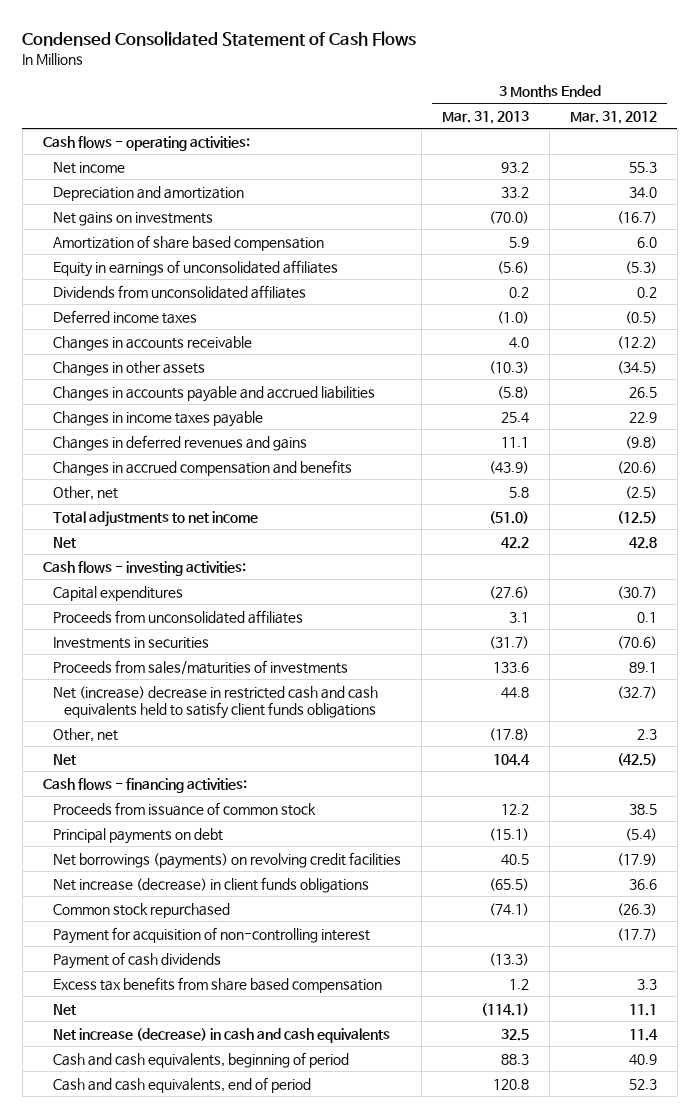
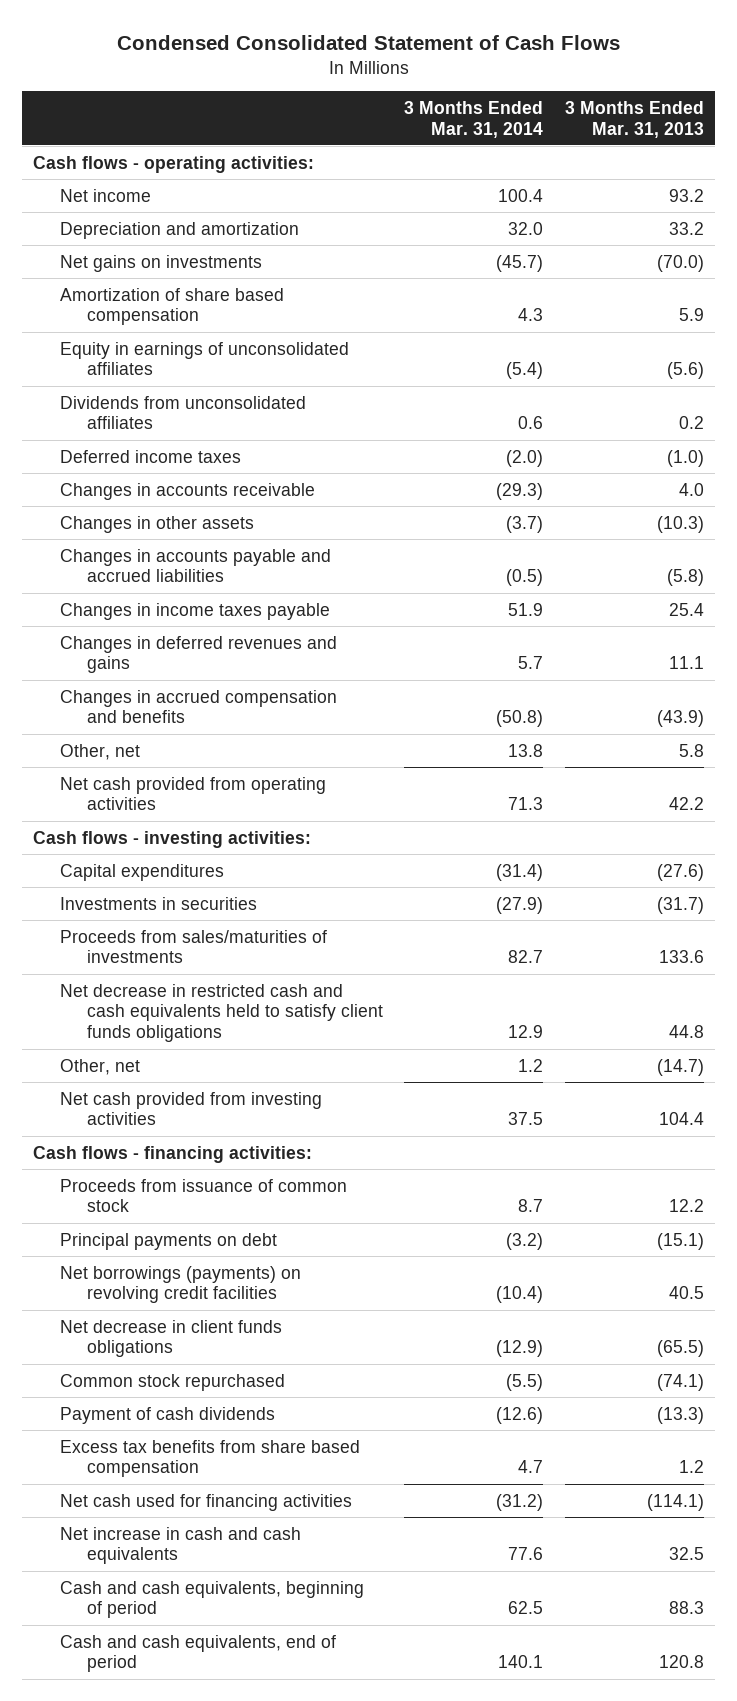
[569,110,657,124] Mar. 31, 2012 -> none
none -> [404,100,544,138] 3 Months Ended Mar. 31, 2014
[53,510,259,527] Total adjustments to net income -> none
[53,536,77,548] Net -> [60,776,327,811] Net cash provided from operating activities
[53,609,304,624] Proceeds from unconsolidated affiliates -> none
[53,685,379,719] Net (increase) decrease in restricted cash and cash equivalents held to satisfy client funds obligations -> [60,983,383,1043] Net decrease in restricted cash and cash equivalents held to satisfy client funds obligations
[489,727,530,741] (17.8) -> [656,1058,704,1076] (14.7)
[53,753,77,765] Net -> [60,1091,323,1126] Net cash provided from investing activities
[53,876,370,893] Net increase (decrease) in client funds obligations -> [60,1319,283,1358] Net decrease in client funds obligations
[53,926,371,944] Payment for acquisition of non-controlling interest -> none
[53,1003,77,1015] Net -> [60,1493,353,1511] Net cash used for financing activities
[53,1027,391,1043] Net increase (decrease) in cash and cash equivalents -> [60,1526,302,1565] Net increase in cash and cash equivalents

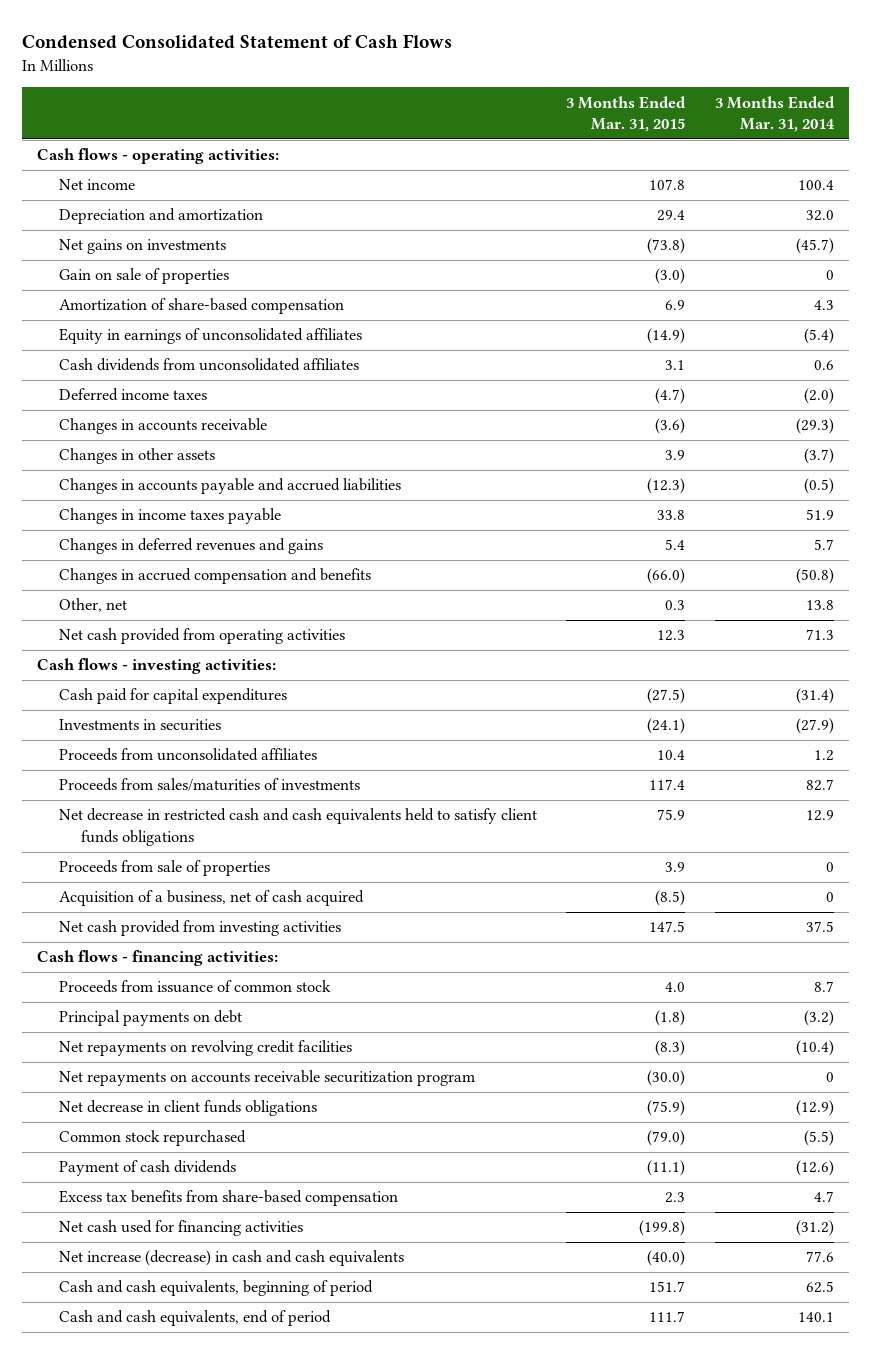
[564,100,704,138] 3 Months Ended Mar. 31, 2013 -> none
none -> [566,95,687,133] 3 Months Ended Mar. 31, 2015
none -> [58,268,229,285] Gain on sale of properties
[60,287,285,326] Amortization of share based compensation -> [58,298,344,315] Amortization of share-based compensation
[60,395,307,430] Dividends from unconsolidated affiliates -> [58,358,359,372] Cash dividends from unconsolidated affiliates
[60,863,225,881] Capital expenditures -> [58,688,287,705] Cash paid for capital expenditures
none -> [58,748,317,762] Proceeds from unconsolidated affiliates
[60,1058,141,1075] Other, net -> none
none -> [58,860,270,877] Proceeds from sale of properties
none -> [58,890,364,907] Acquisition of a business, net of cash acquired
[60,1265,302,1304] Net borrowings (payments) on revolving credit facilities -> [58,1040,352,1057] Net repayments on revolving credit facilities
none -> [58,1070,475,1087] Net repayments on accounts receivable securitization program
[60,1439,361,1478] Excess tax benefits from share based compensation -> [58,1190,398,1207] Excess tax benefits from share-based compensation
[60,1526,302,1565] Net increase in cash and cash equivalents -> [58,1250,404,1267] Net increase (decrease) in cash and cash equivalents

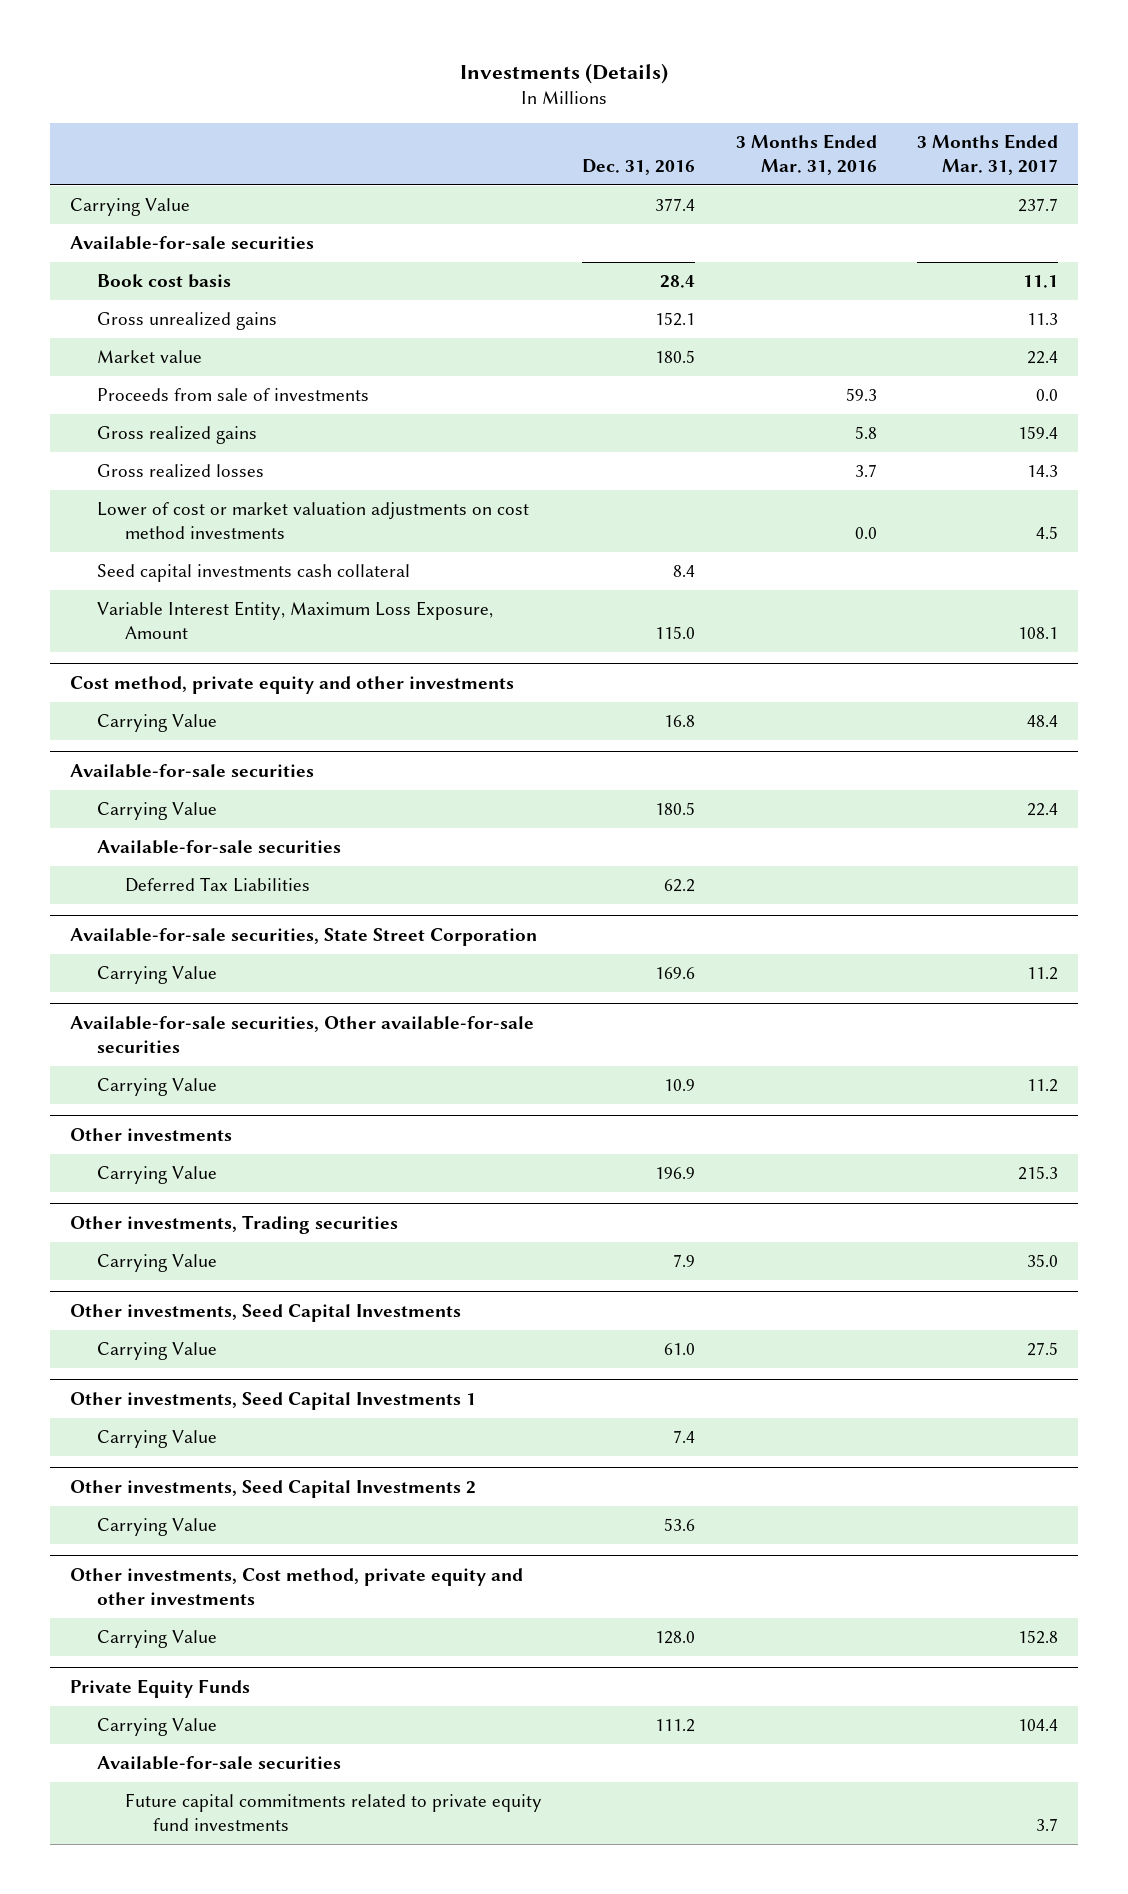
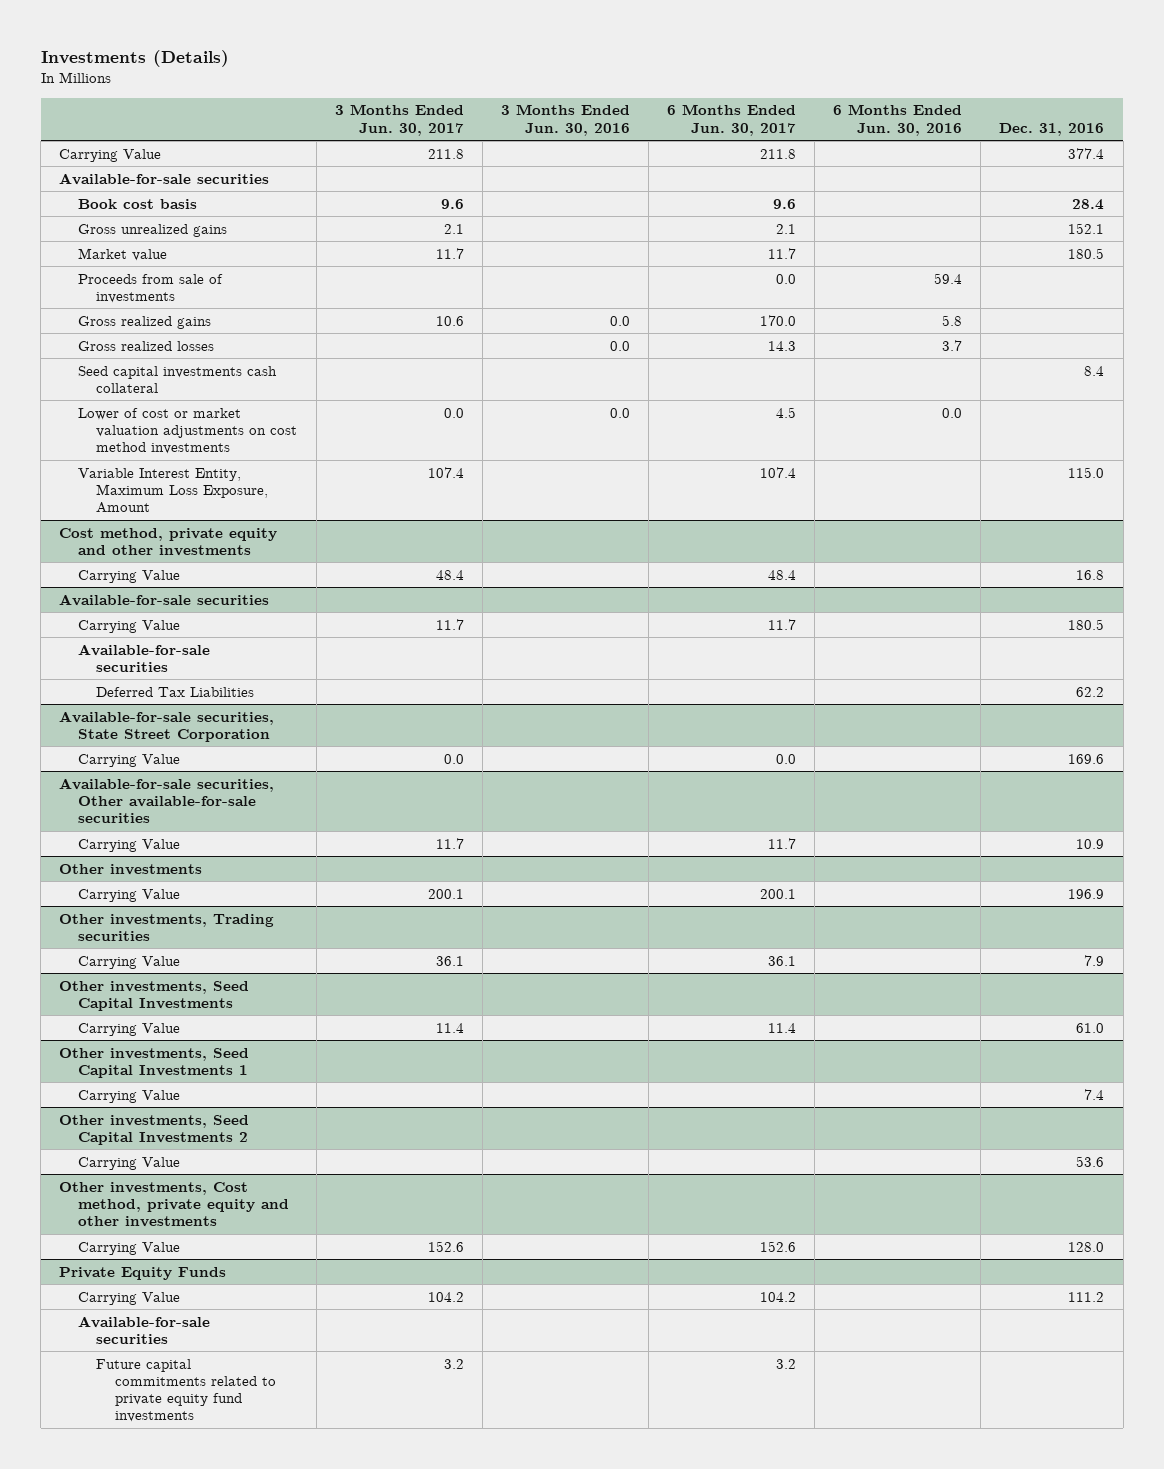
[735,134,877,175] 3 Months Ended Mar. 31, 2016 -> none
[916,134,1058,175] 3 Months Ended Mar. 31, 2017 -> none
none -> [334,104,464,136] 3 Months Ended Jun. 30, 2017
none -> [500,104,630,136] 3 Months Ended Jun. 30, 2016
none -> [667,104,797,136] 6 Months Ended Jun. 30, 2017
none -> [833,104,963,136] 6 Months Ended Jun. 30, 2016
[97,502,530,539] Lower of cost or market valuation adjustments on cost method investments -> [77,407,298,455] Lower of cost or market valuation adjustments on cost method investments

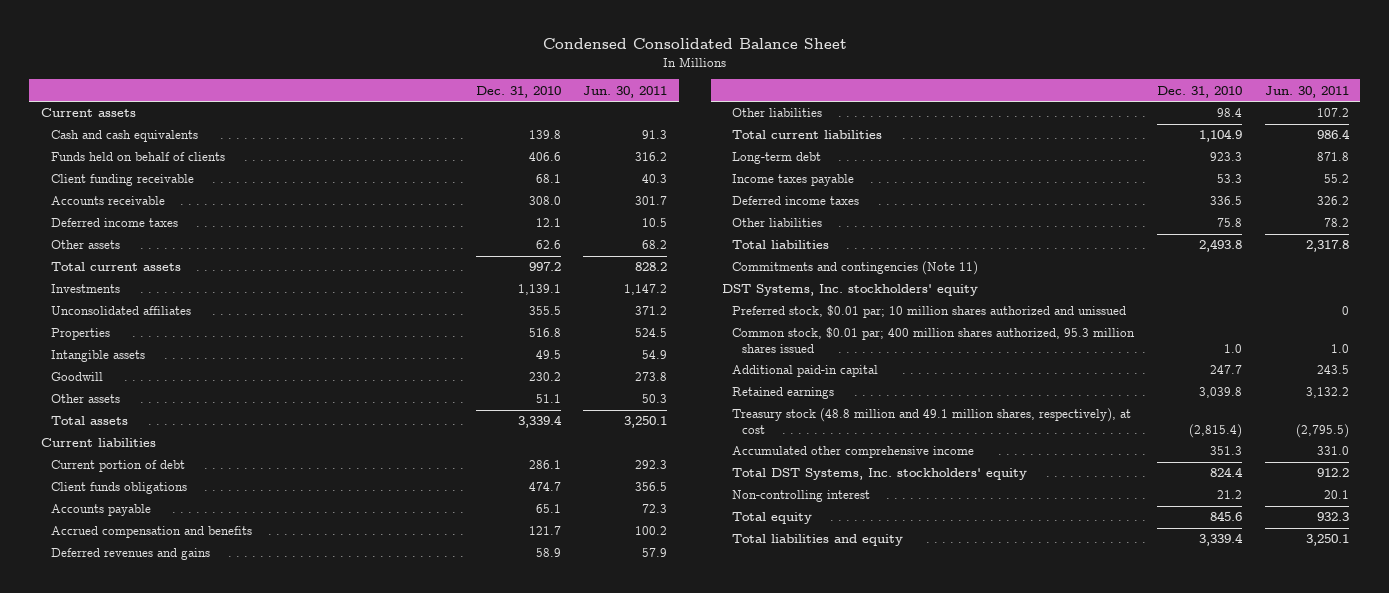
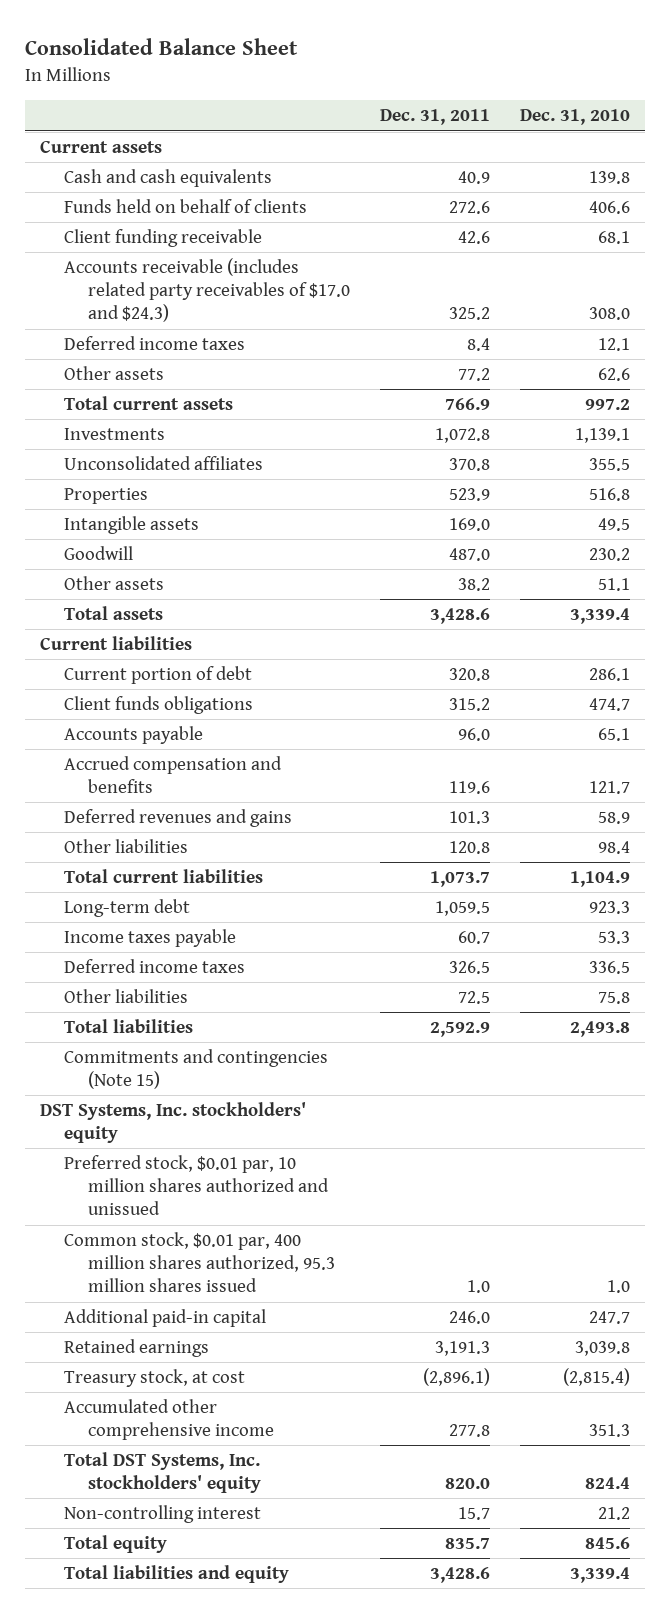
[542,38,847,50] Condensed Consolidated Balance Sheet -> [25,38,299,56] Consolidated Balance Sheet
[583,85,668,98] Jun. 30, 2011 -> none
none -> [379,109,490,126] Dec. 31, 2011
[50,196,165,206] Accounts receivable -> [64,258,350,323] Accounts receivable (includes related party receivables of $17.0 and $24.3)
[732,261,979,276] Commitments and contingencies (Note 11) -> [64,1049,329,1090] Commitments and contingencies (Note 15)
[732,305,1127,319] Preferred stock, $0.01 par; 10 million shares authorized and unissued -> [64,1155,329,1216] Preferred stock, $0.01 par, 10 million shares authorized and unissued
[732,327,1136,353] Common stock, $0.01 par; 400 million shares authorized, 95.3 million shares issued -> [64,1232,335,1293] Common stock, $0.01 par, 400 million shares authorized, 95.3 million shares issued
[732,408,1132,434] Treasury stock (48.8 million and 49.1 million shares, respectively), at cost -> [64,1369,246,1388] Treasury stock, at cost

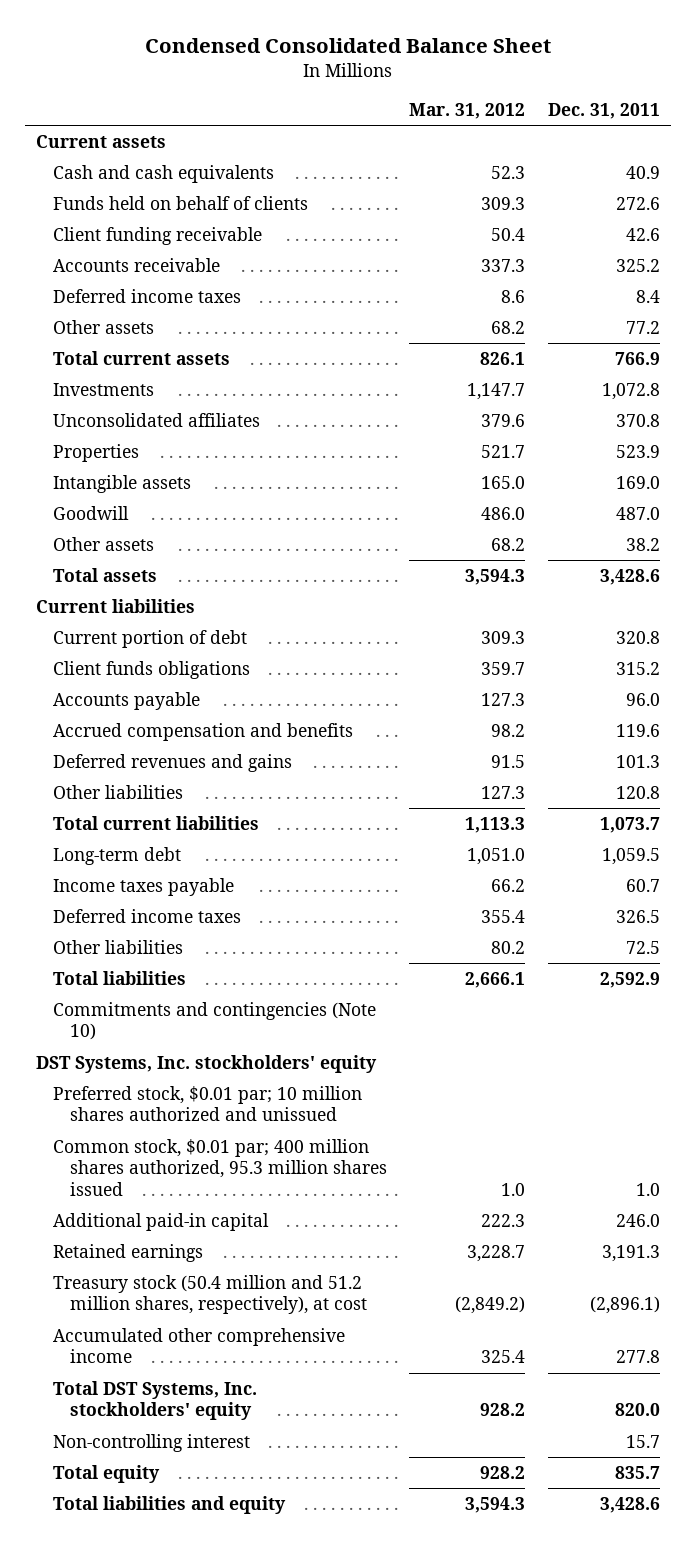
[25,38,299,56] Consolidated Balance Sheet -> [145,37,552,53] Condensed Consolidated Balance Sheet
[519,109,630,126] Dec. 31, 2010 -> none
none -> [409,103,526,120] Mar. 31, 2012
[64,258,350,323] Accounts receivable (includes related party receivables of $17.0 and $24.3) -> [53,257,221,272] Accounts receivable
[64,1049,329,1090] Commitments and contingencies (Note 15) -> [53,1001,377,1041] Commitments and contingencies (Note 10)
[64,1155,329,1216] Preferred stock, $0.01 par, 10 million shares authorized and unissued -> [53,1085,363,1122] Preferred stock, $0.01 par; 10 million shares authorized and unissued
[64,1232,335,1293] Common stock, $0.01 par, 400 million shares authorized, 95.3 million shares issued -> [53,1138,387,1197] Common stock, $0.01 par; 400 million shares authorized, 95.3 million shares issued
[64,1369,246,1388] Treasury stock, at cost -> [53,1274,367,1315] Treasury stock (50.4 million and 51.2 million shares, respectively), at cost

